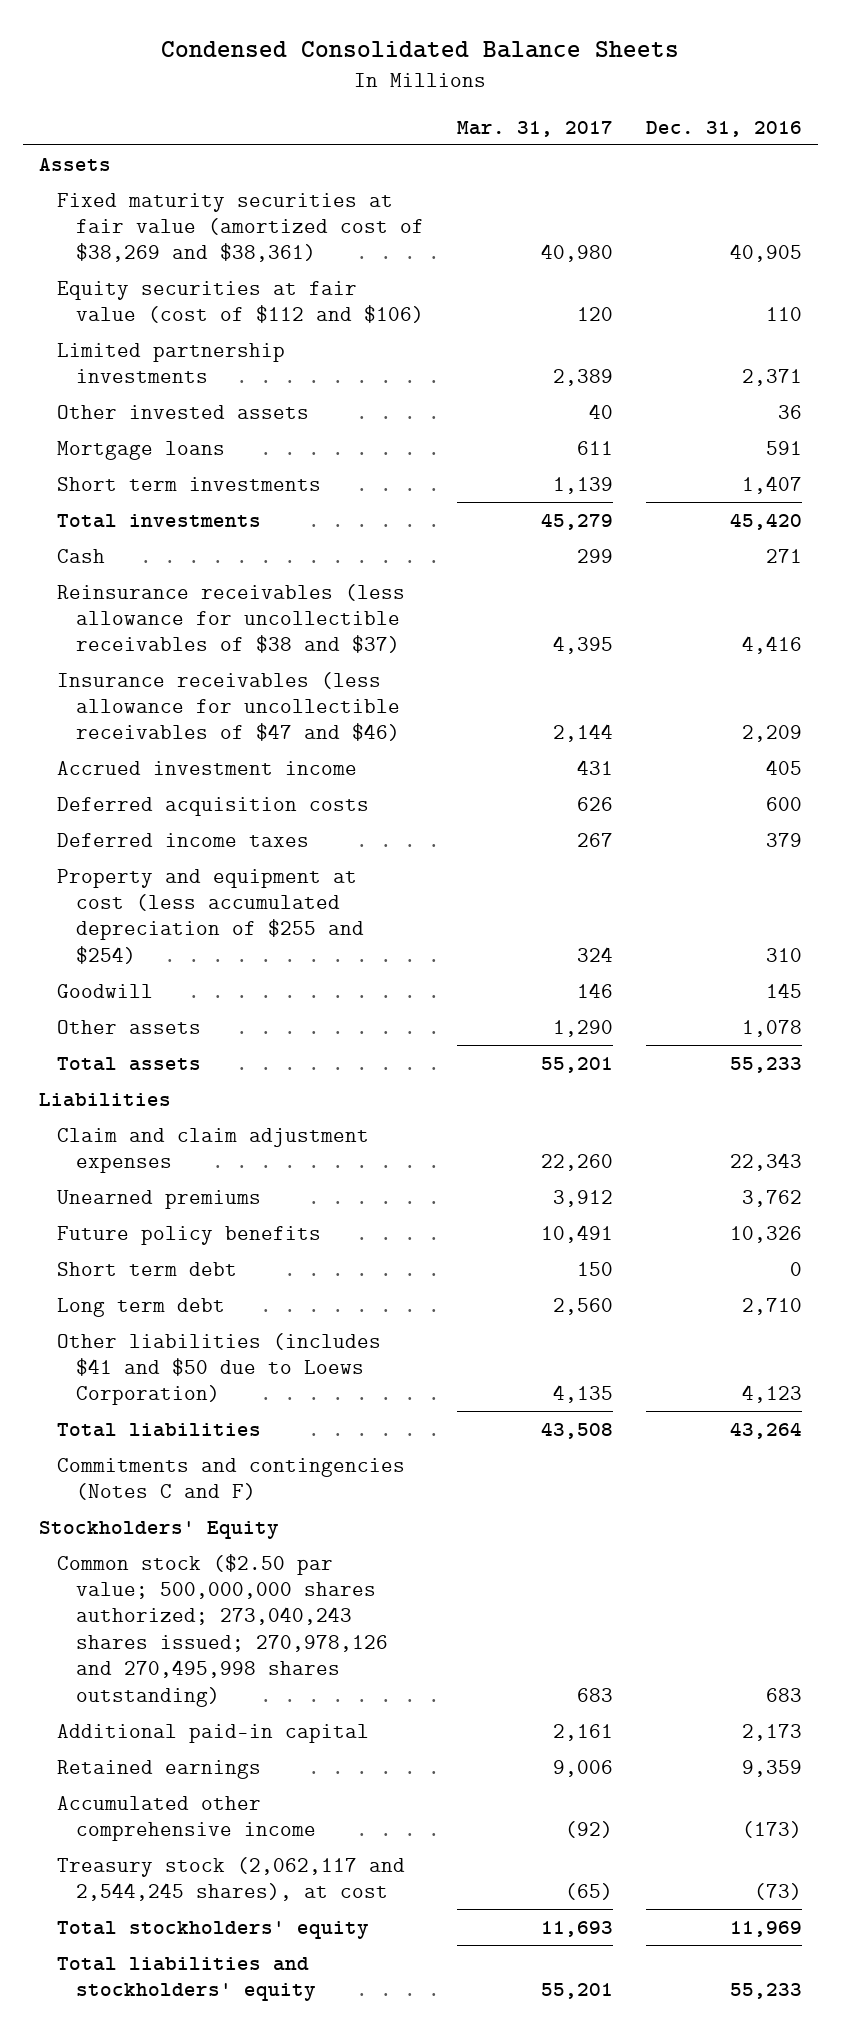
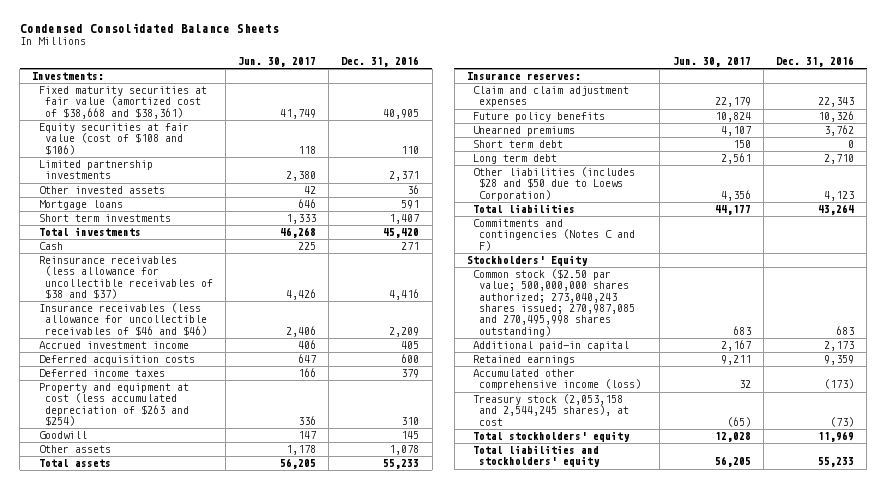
[456,120,613,137] Mar. 31, 2017 -> none
none -> [238,57,317,68] Jun. 30, 2017
[39,157,112,171] Assets -> none
none -> [32,72,105,81] Investments:
[57,192,424,263] Fixed maturity securities at fair value (amortized cost of $38,269 and $38,361) -> [38,86,207,119] Fixed maturity securities at fair value (amortized cost of $38,668 and $38,361)
[57,280,424,323] Equity securities at fair value (cost of $112 and $106) -> [38,123,189,155] Equity securities at fair value (cost of $108 and $106)
[57,671,400,742] Insurance receivables (less allowance for uncollectible receivables of $47 and $46) -> [38,303,207,336] Insurance receivables (less allowance for uncollectible receivables of $46 and $46)
[57,868,364,964] Property and equipment at cost (less accumulated depreciation of $255 and $254) -> [38,383,189,427] Property and equipment at cost (less accumulated depreciation of $263 and $254)
[39,1092,172,1107] Liabilities -> none
none -> [466,72,581,81] Insurance reserves:
[57,1189,262,1209] Unearned premiums -> [473,126,576,137] Unearned premiums
[57,1332,382,1406] Other liabilities (includes $41 and $50 due to Loews Corporation) -> [473,167,636,201] Other liabilities (includes $28 and $50 due to Loews Corporation)
[57,1553,388,1707] Common stock ($2.50 par value; 500,000,000 shares authorized; 273,040,243 shares issued; 270,978,126 and 270,495,998 shares outstanding) -> [473,269,636,337] Common stock ($2.50 par value; 500,000,000 shares authorized; 273,040,243 shares issued; 270,987,085 and 270,495,998 shares outstanding)
[57,1795,316,1841] Accumulated other comprehensive income -> [473,369,642,391] Accumulated other comprehensive income (loss)
[57,1856,406,1901] Treasury stock (2,062,117 and 2,544,245 shares), at cost -> [473,394,630,426] Treasury stock (2,053,158 and 2,544,245 shares), at cost

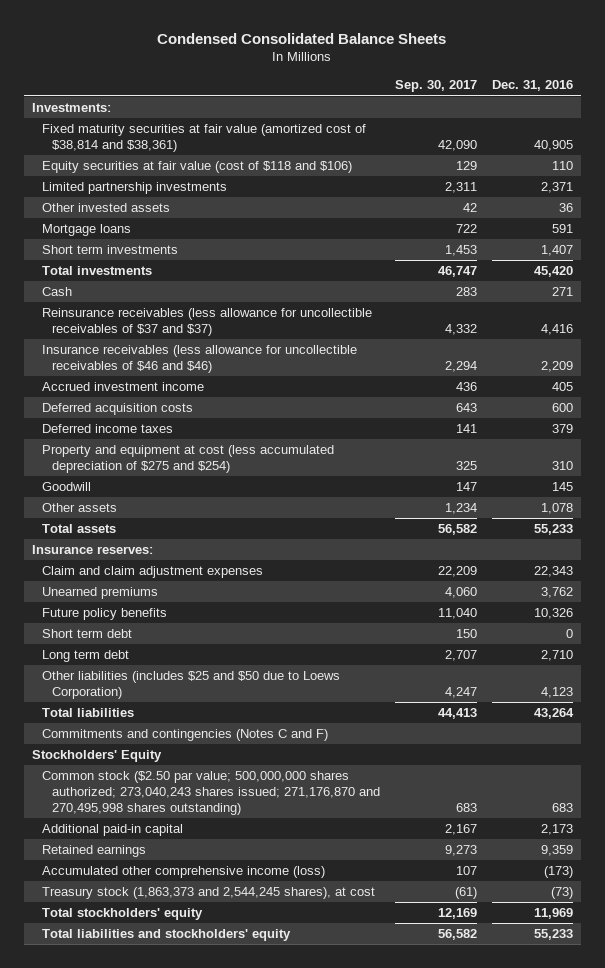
[238,57,317,68] Jun. 30, 2017 -> none
none -> [394,80,477,93] Sep. 30, 2017
[38,86,207,119] Fixed maturity securities at fair value (amortized cost of $38,668 and $38,361) -> [41,124,366,153] Fixed maturity securities at fair value (amortized cost of $38,814 and $38,361)
[38,123,189,155] Equity securities at fair value (cost of $108 and $106) -> [41,161,352,174] Equity securities at fair value (cost of $118 and $106)
[38,256,213,300] Reinsurance receivables (less allowance for uncollectible receivables of $38 and $37) -> [41,308,372,337] Reinsurance receivables (less allowance for uncollectible receivables of $37 and $37)
[38,383,189,427] Property and equipment at cost (less accumulated depreciation of $263 and $254) -> [41,445,334,474] Property and equipment at cost (less accumulated depreciation of $275 and $254)
[473,112,606,123] Future policy benefits -> [41,608,167,621] Future policy benefits
[473,167,636,201] Other liabilities (includes $28 and $50 due to Loews Corporation) -> [41,671,340,700] Other liabilities (includes $25 and $50 due to Loews Corporation)
[473,269,636,337] Common stock ($2.50 par value; 500,000,000 shares authorized; 273,040,243 shares issued; 270,987,085 and 270,495,998 shares outstanding) -> [41,771,380,816] Common stock ($2.50 par value; 500,000,000 shares authorized; 273,040,243 shares issued; 271,176,870 and 270,495,998 shares outstanding)
[473,394,630,426] Treasury stock (2,053,158 and 2,544,245 shares), at cost -> [41,887,375,900] Treasury stock (1,863,373 and 2,544,245 shares), at cost

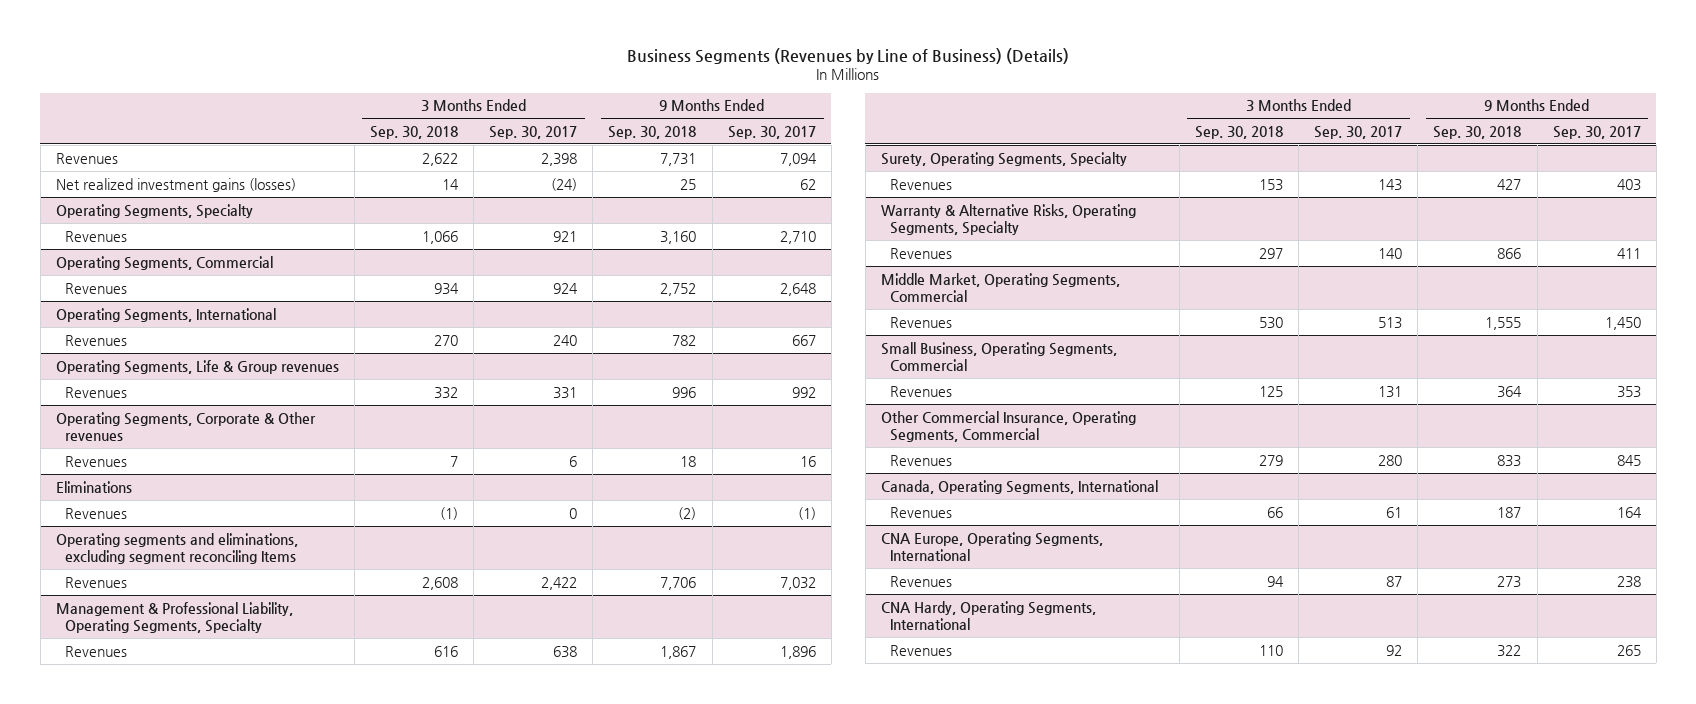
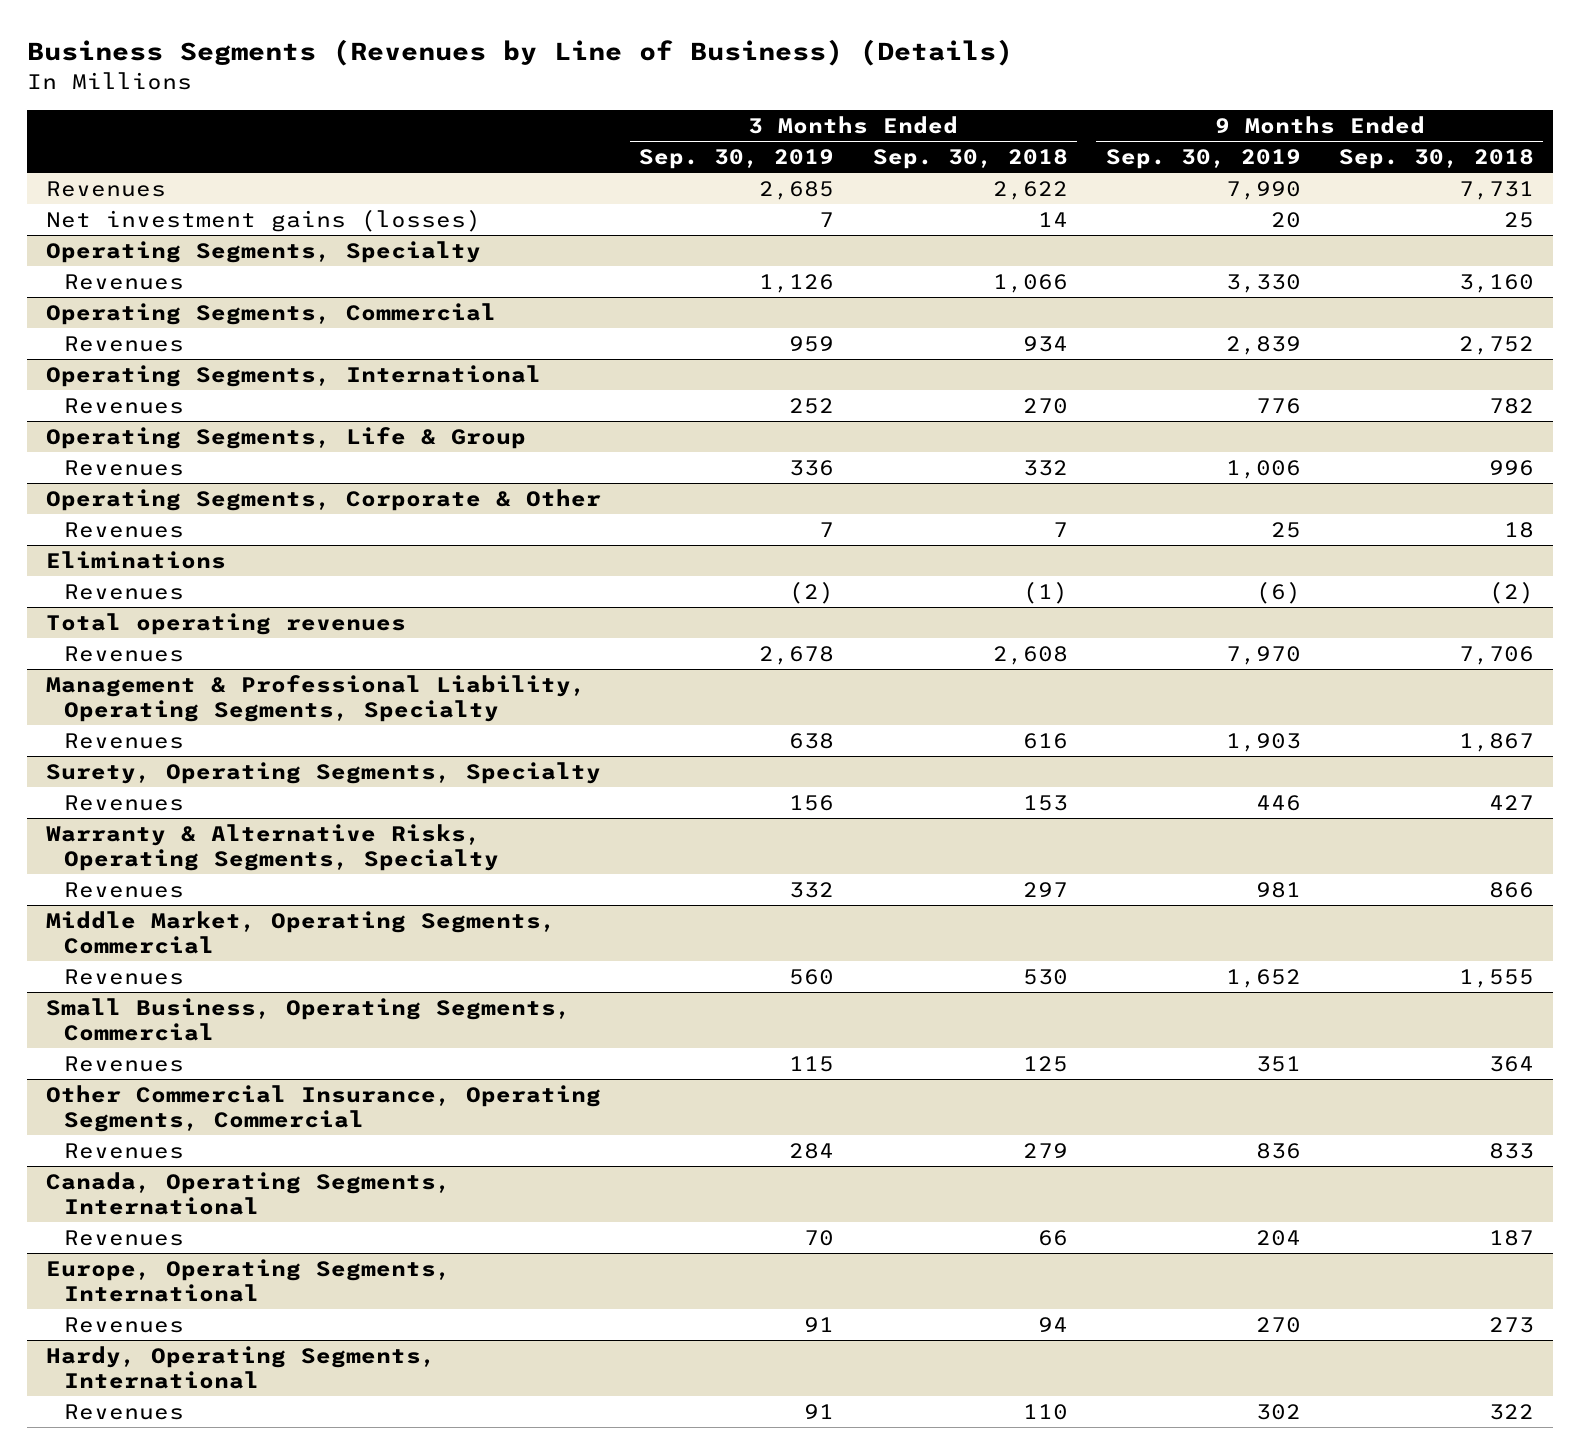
[489,125,578,139] Sep. 30, 2017 -> none
[727,125,816,139] Sep. 30, 2017 -> none
none -> [639,149,835,170] Sep. 30, 2019
none -> [1105,149,1301,170] Sep. 30, 2019
[55,177,296,192] Net realized investment gains (losses) -> [46,209,482,233] Net investment gains (losses)
[55,359,339,374] Operating Segments, Life & Group revenues -> [46,427,527,450] Operating Segments, Life & Group
[55,411,316,441] Operating Segments, Corporate & Other revenues -> [46,489,602,512] Operating Segments, Corporate & Other
[55,532,298,564] Operating segments and eliminations, excluding segment reconciling Items -> [46,613,407,636] Total operating revenues
[880,531,1103,561] CNA Europe, Operating Segments, International -> [46,1259,452,1303] Europe, Operating Segments, International
[880,600,1096,630] CNA Hardy, Operating Segments, International -> [46,1346,437,1390] Hardy, Operating Segments, International

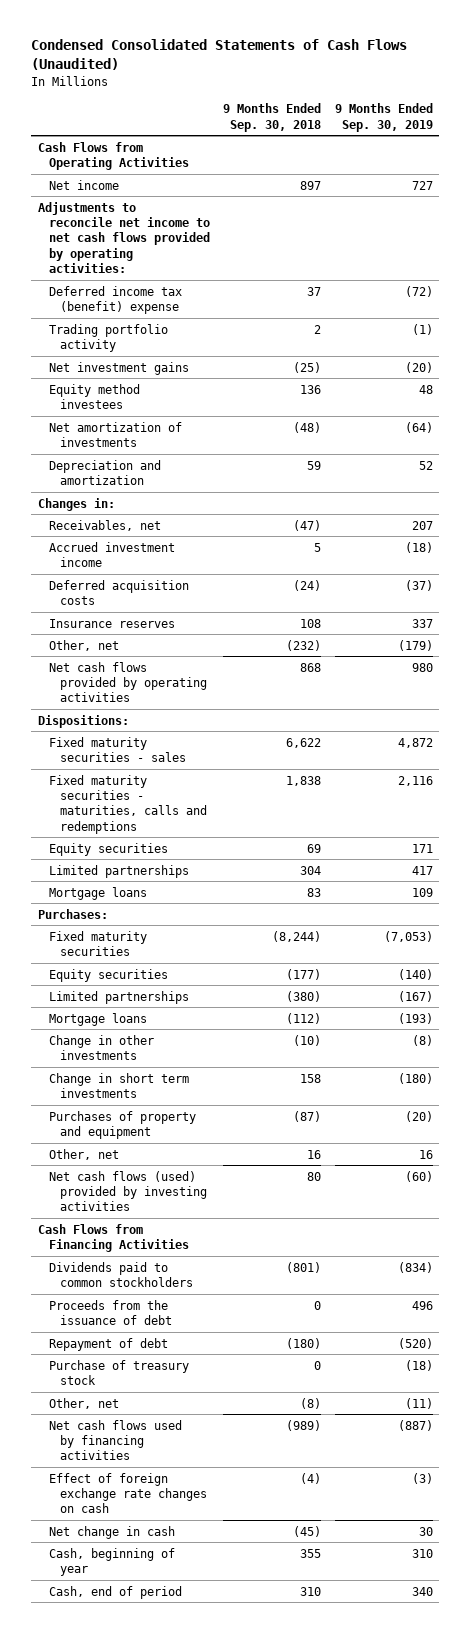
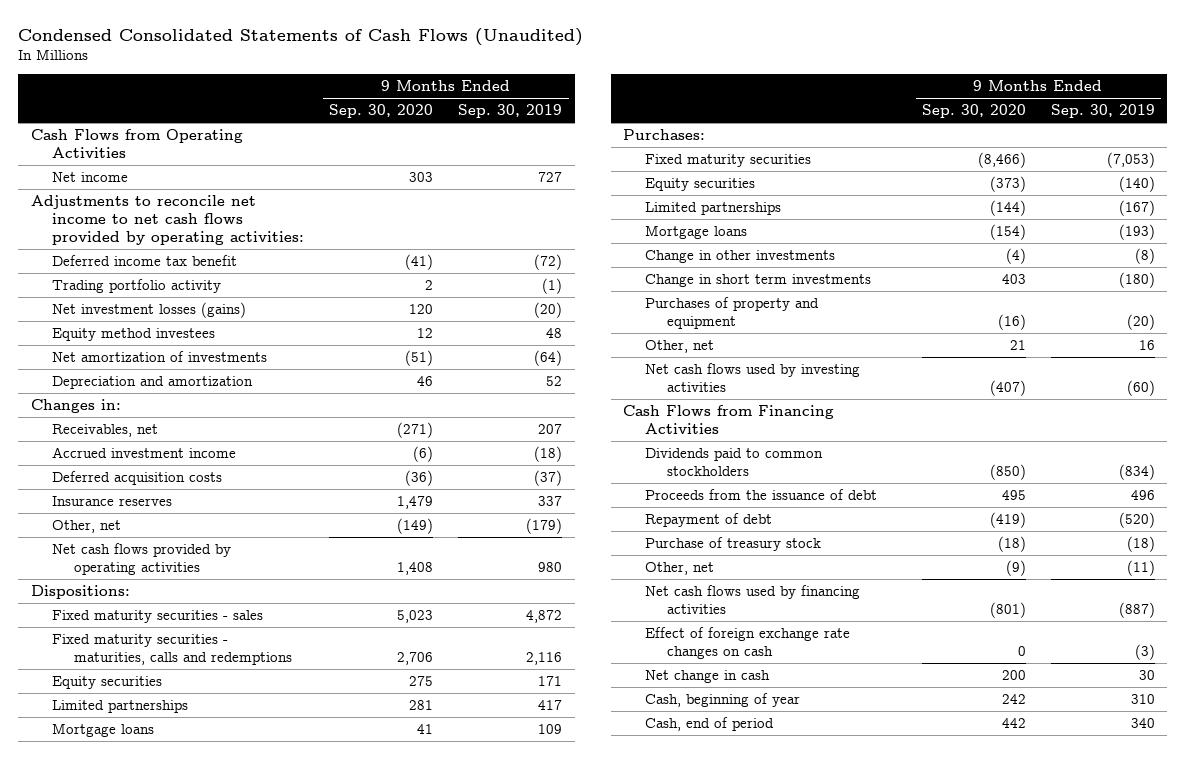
[223,103,322,132] 9 Months Ended Sep. 30, 2018 -> none
none -> [329,104,434,119] Sep. 30, 2020
[48,285,182,314] Deferred income tax (benefit) expense -> [52,254,238,266] Deferred income tax benefit
[48,361,189,375] Net investment gains -> [52,301,247,318] Net investment losses (gains)
[48,1170,207,1212] Net cash flows (used) provided by investing activities -> [644,362,860,393] Net cash flows used by investing activities

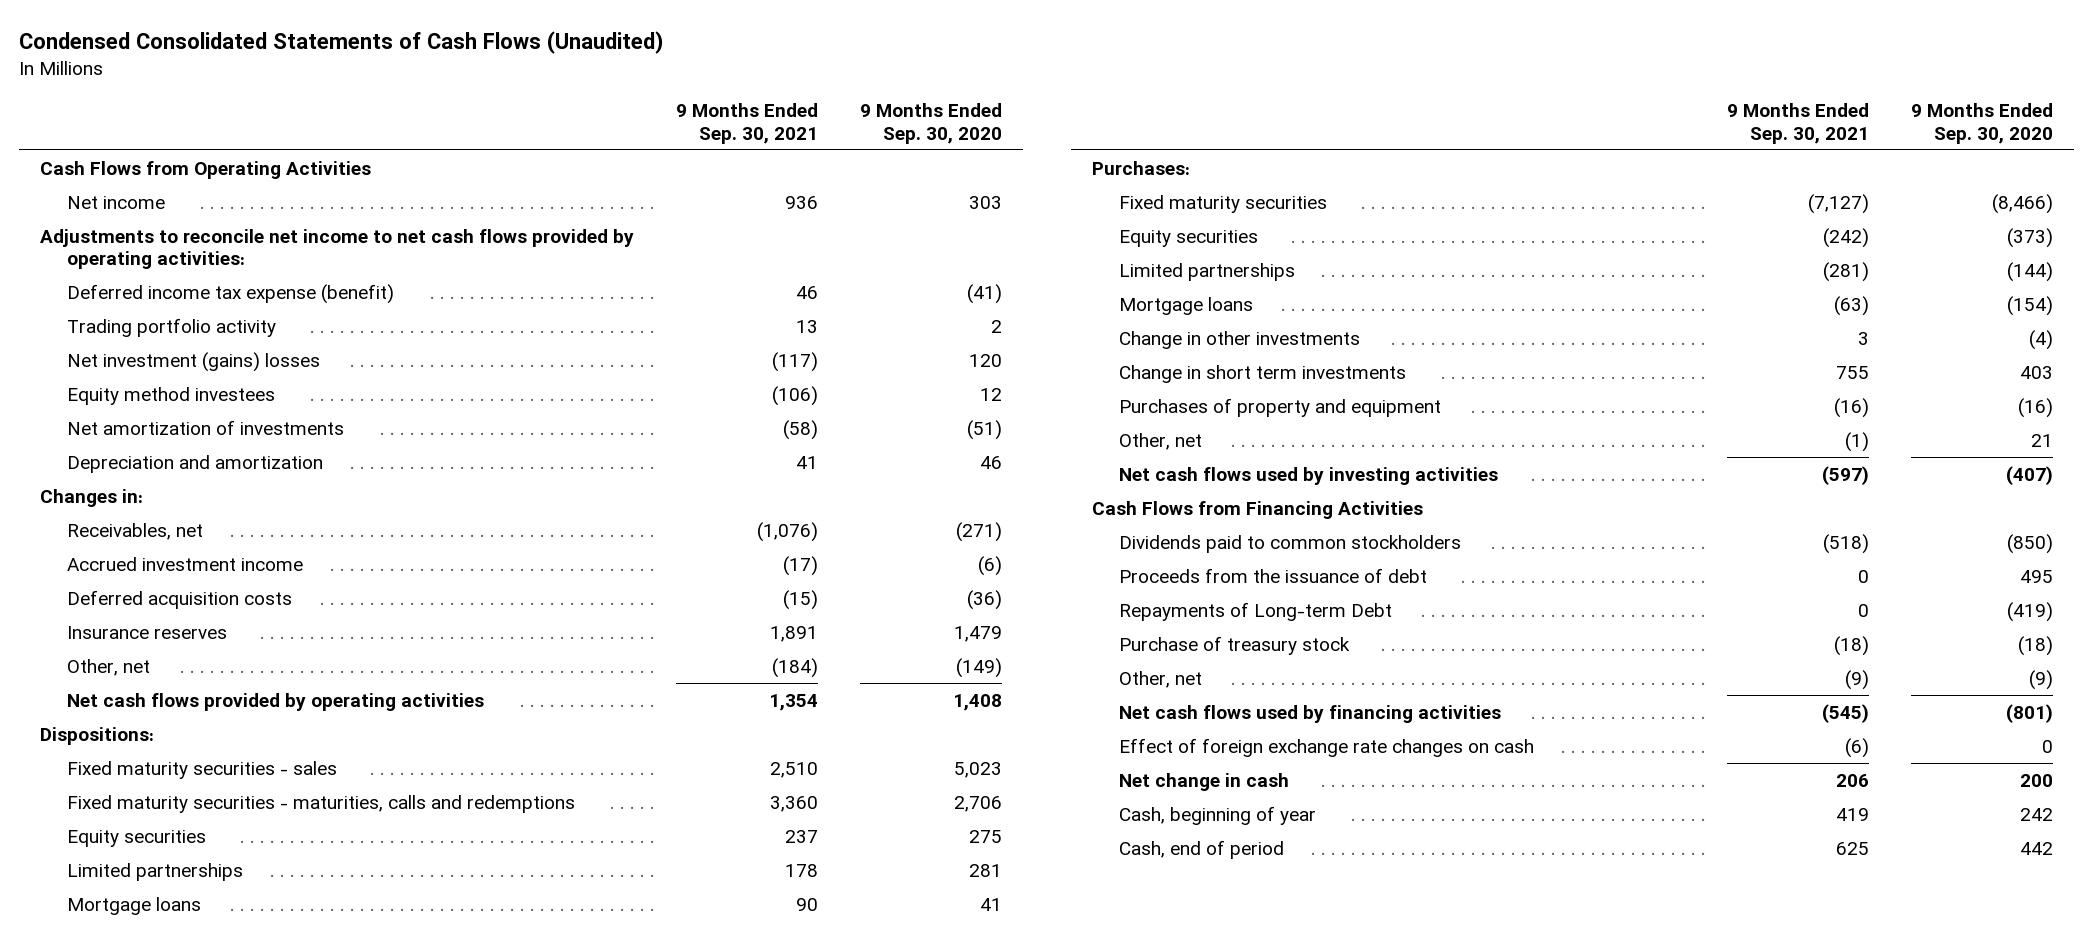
[458,104,563,119] Sep. 30, 2019 -> none
none -> [675,103,818,144] 9 Months Ended Sep. 30, 2021
[52,254,238,266] Deferred income tax benefit -> [66,283,394,304] Deferred income tax expense (benefit)
[52,301,247,318] Net investment losses (gains) -> [66,351,320,372] Net investment (gains) losses
[644,512,772,527] Repayment of debt -> [1118,601,1392,621] Repayments of Long-term Debt

